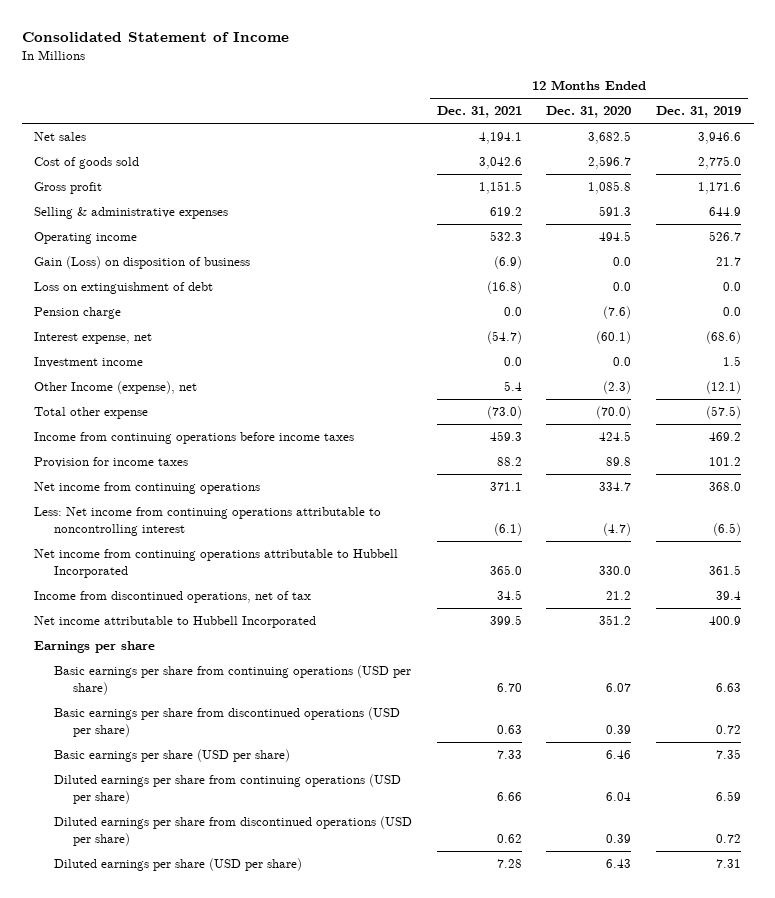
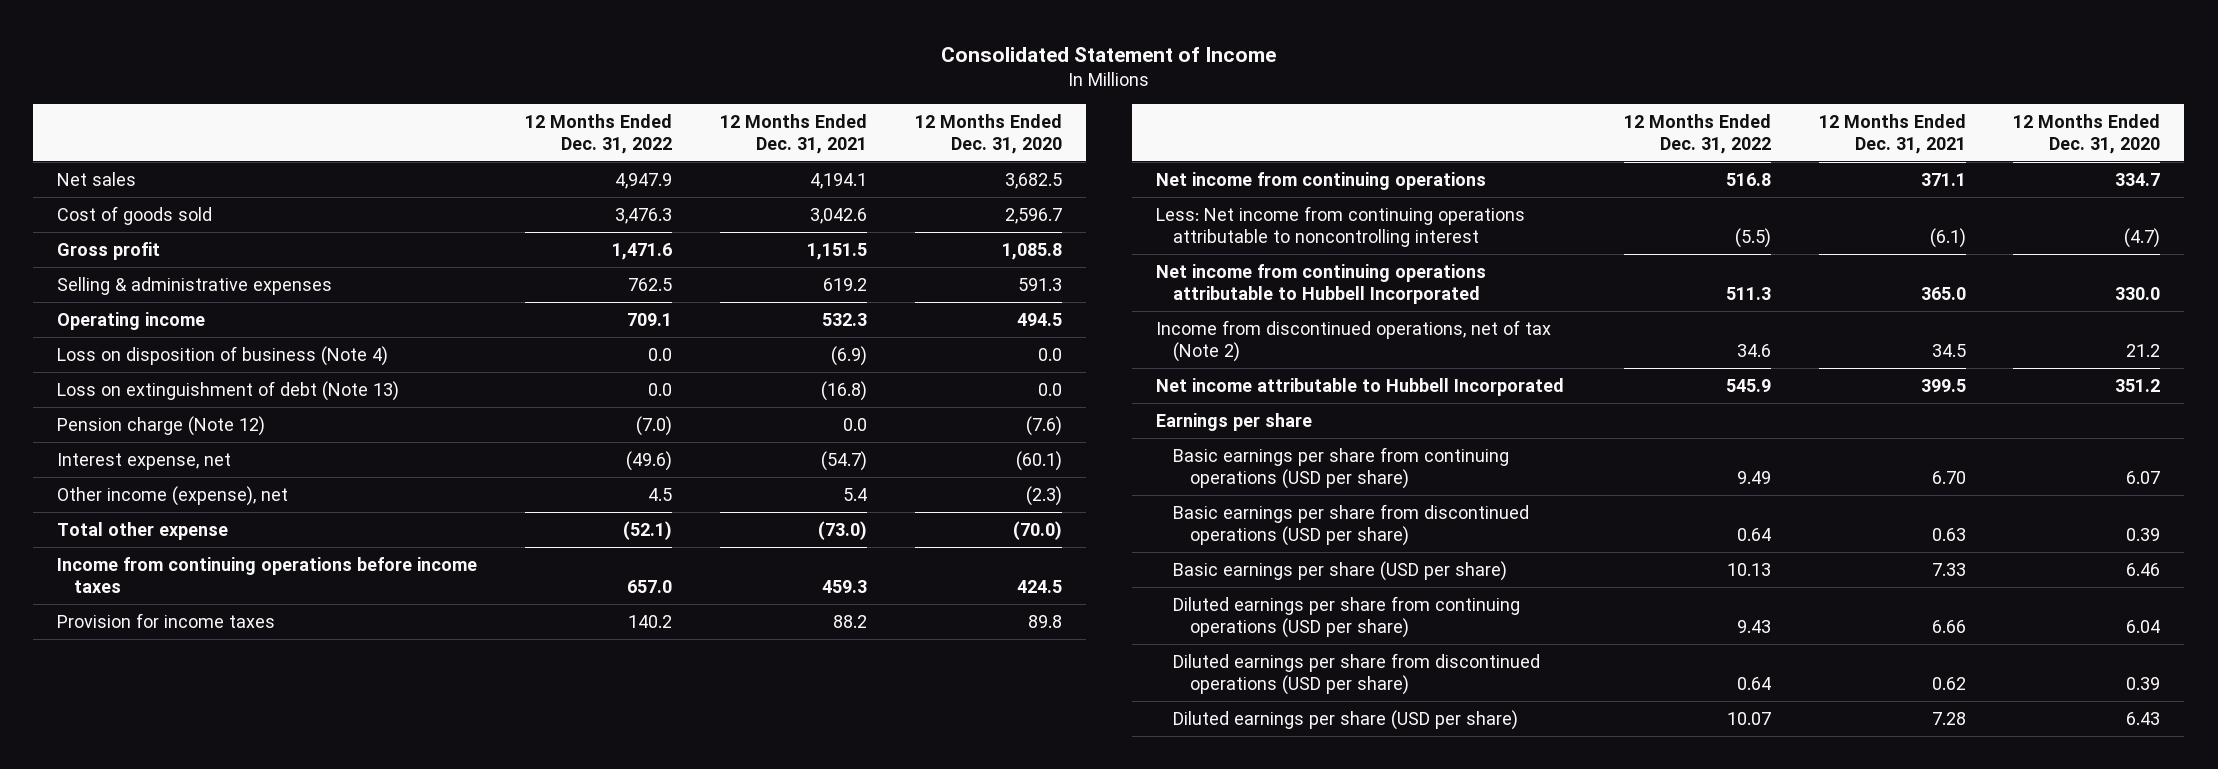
[656,106,742,119] Dec. 31, 2019 -> none
none -> [525,114,673,154] 12 Months Ended Dec. 31, 2022
[33,256,250,270] Gain (Loss) on disposition of business -> [57,345,389,366] Loss on disposition of business (Note 4)
[33,282,213,295] Loss on extinguishment of debt -> [57,380,400,401] Loss on extinguishment of debt (Note 13)
[33,307,121,320] Pension charge -> [57,415,266,436] Pension charge (Note 12)
[33,357,143,369] Investment income -> none
[33,381,197,395] Other Income (expense), net -> [57,485,289,506] Other income (expense), net
[33,591,311,604] Income from discontinued operations, net of tax -> [1155,319,1551,362] Income from discontinued operations, net of tax (Note 2)

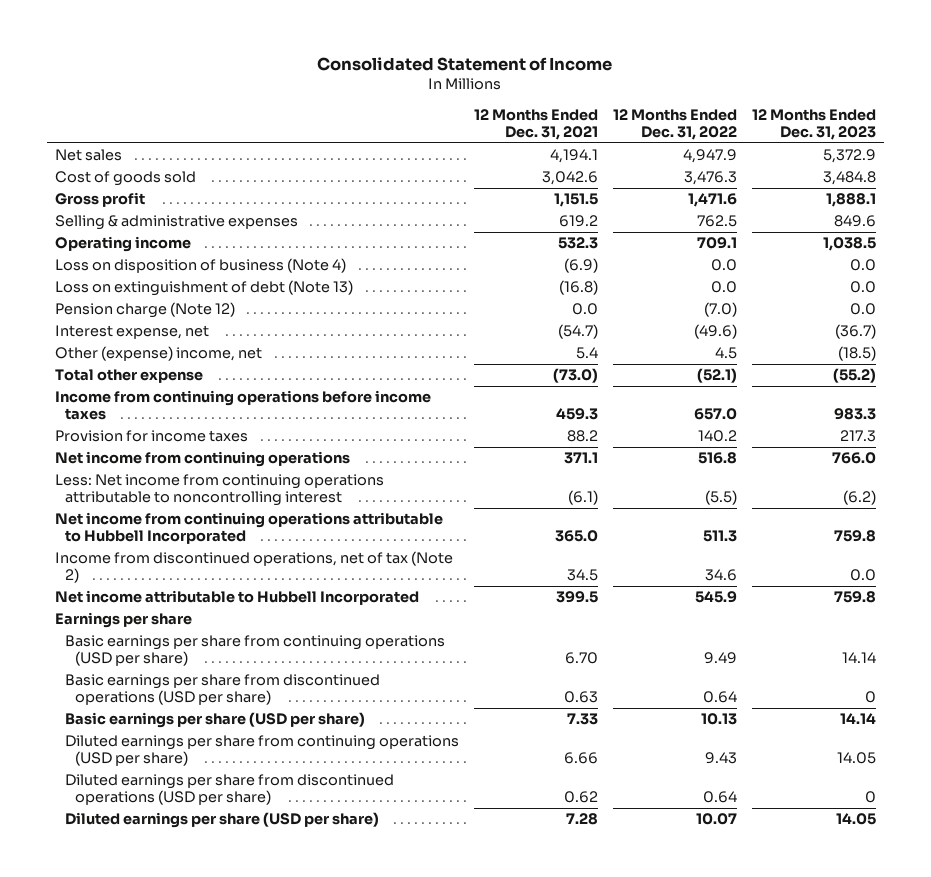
[915,114,1063,154] 12 Months Ended Dec. 31, 2020 -> none
none -> [752,108,877,140] 12 Months Ended Dec. 31, 2023
[57,485,289,506] Other income (expense), net -> [54,346,262,362] Other (expense) income, net

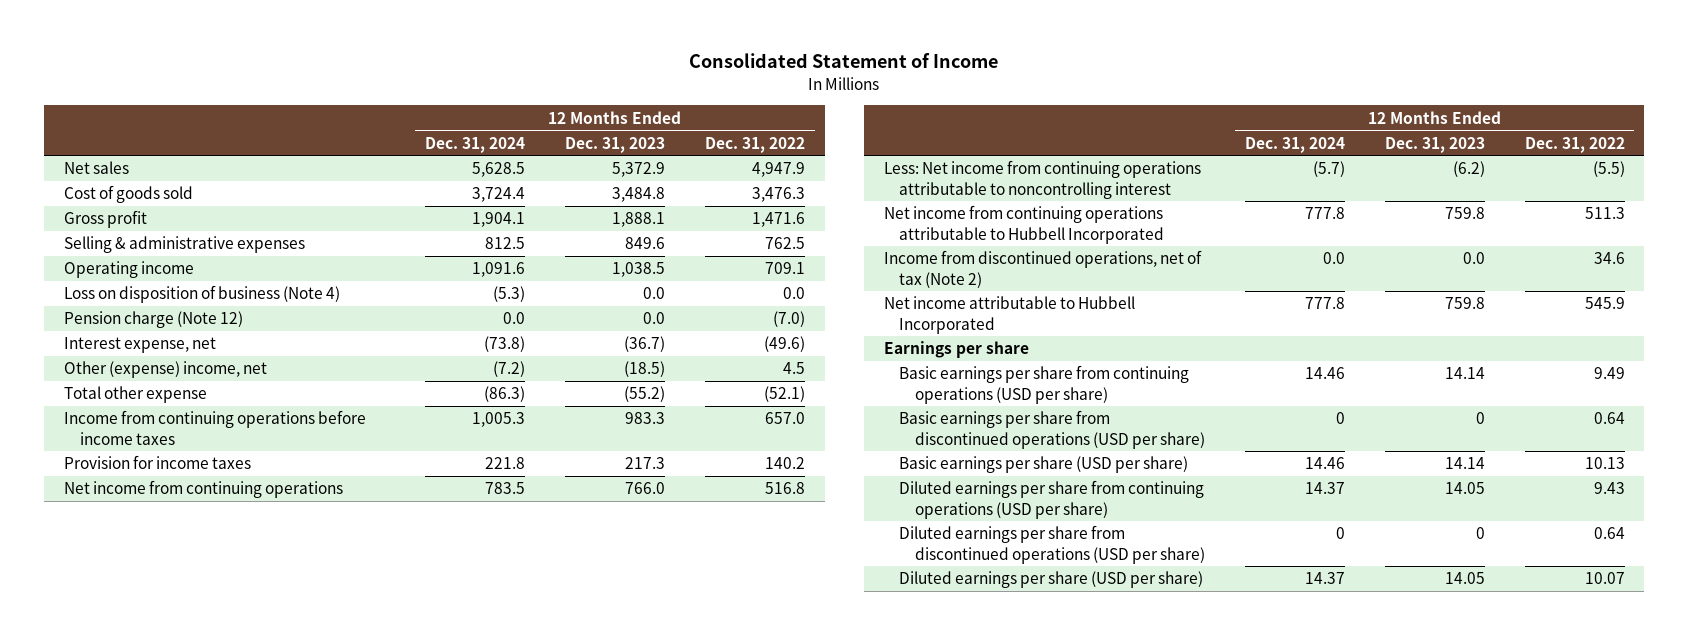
[474,108,599,140] 12 Months Ended Dec. 31, 2021 -> none
none -> [425,136,526,153] Dec. 31, 2024
[54,280,353,297] Loss on extinguishment of debt (Note 13) -> none

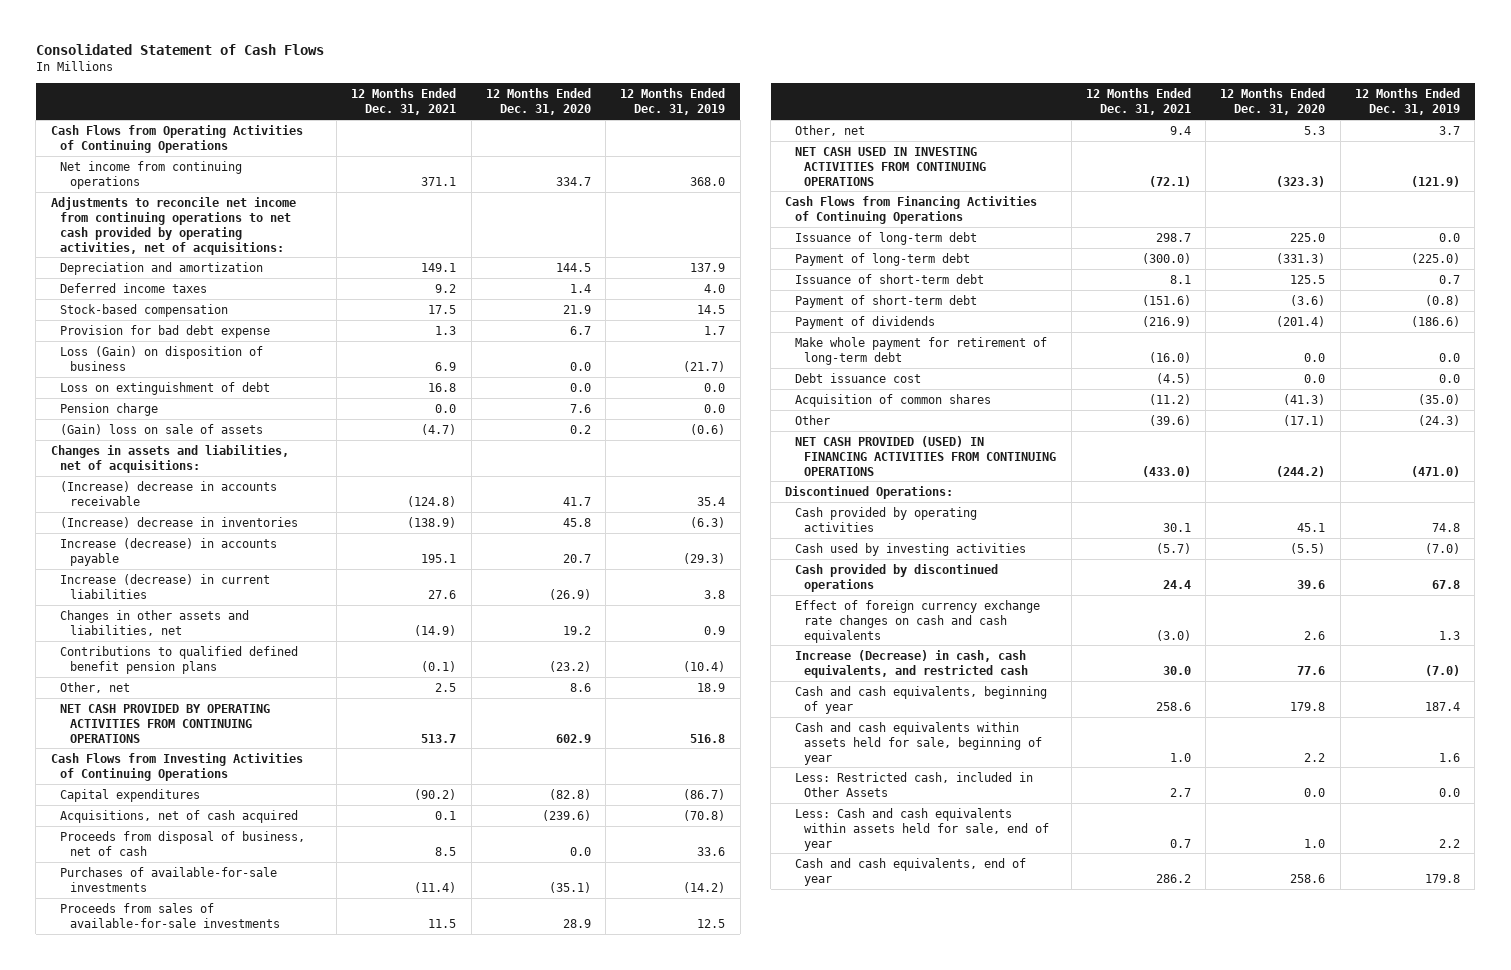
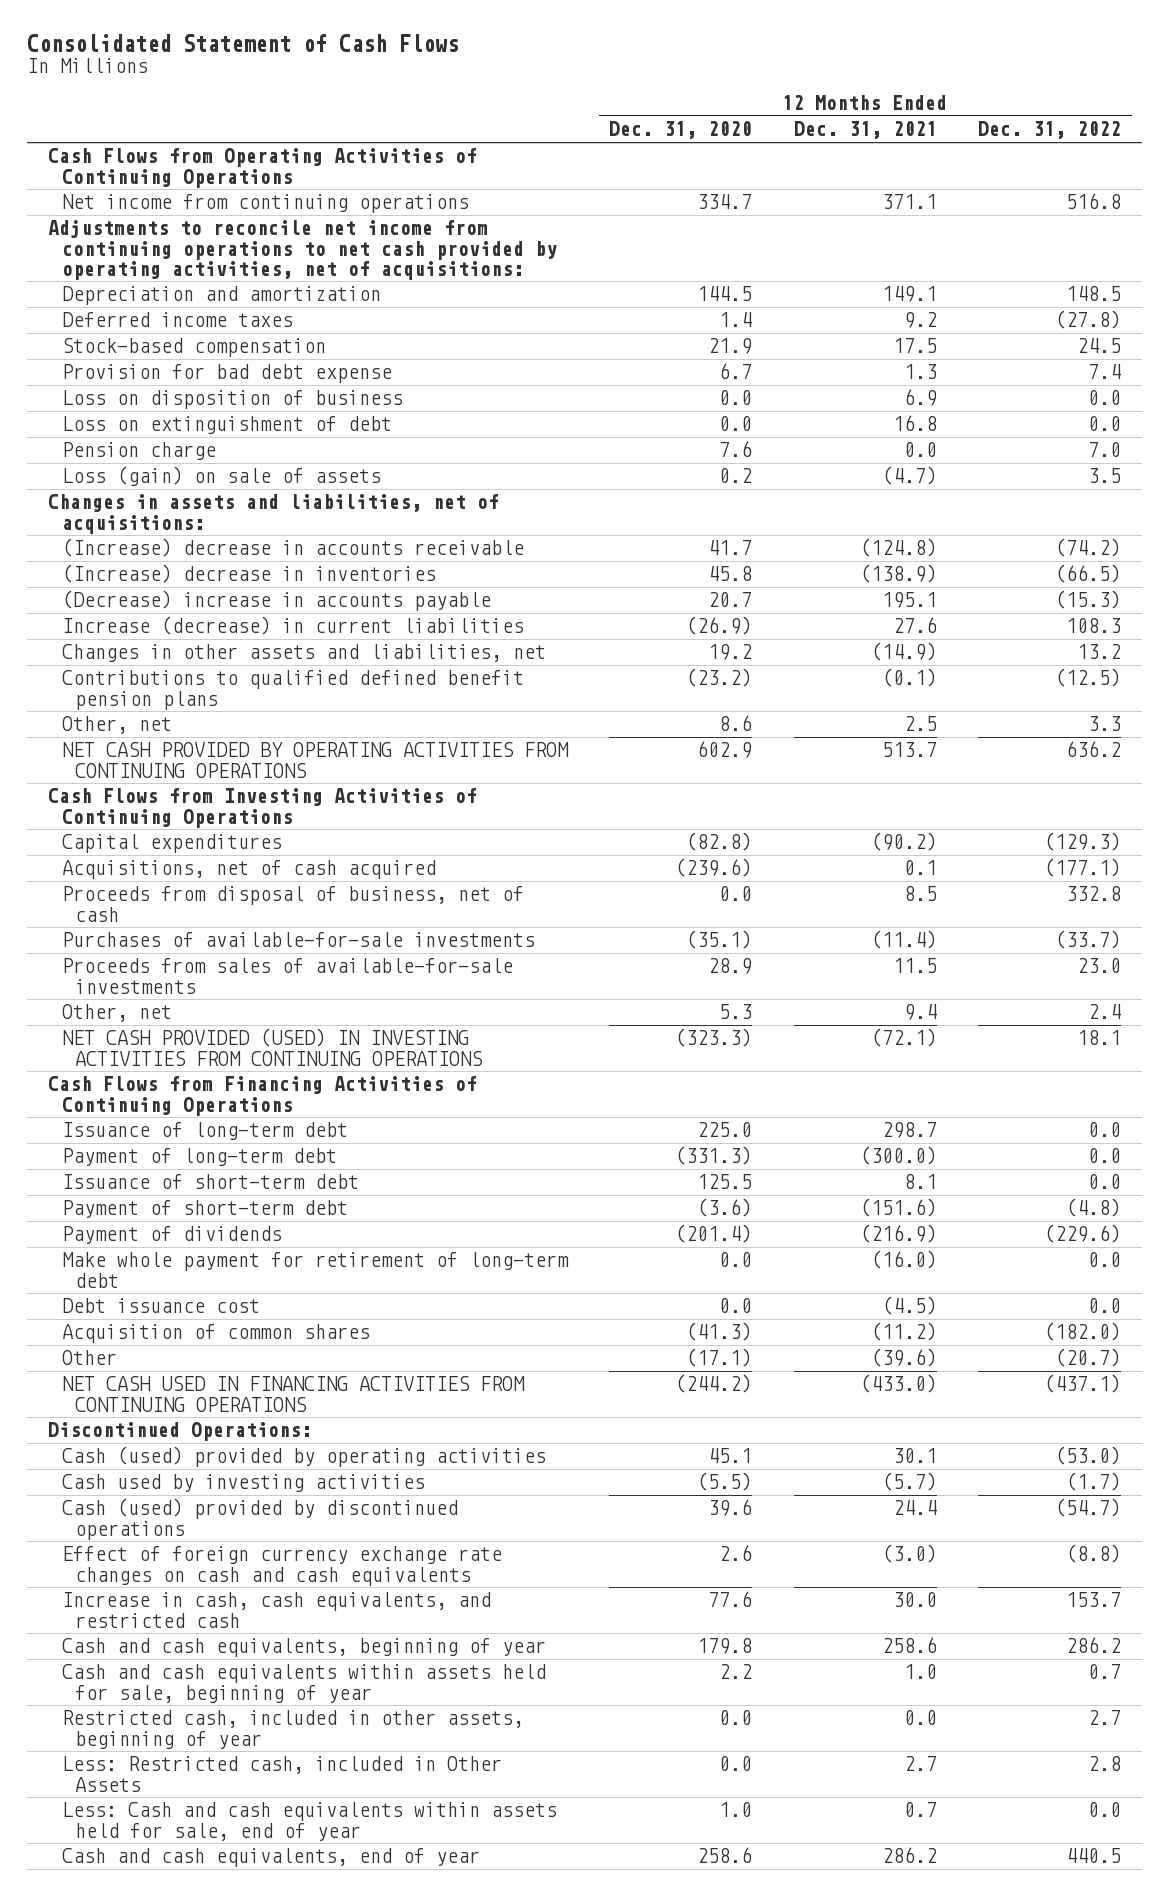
[620,88,726,116] 12 Months Ended Dec. 31, 2019 -> none
none -> [978,121,1122,140] Dec. 31, 2022
[60,345,264,371] Loss (Gain) on disposition of business -> [61,390,403,410] Loss on disposition of business
[60,423,264,435] (Gain) loss on sale of assets -> [61,466,381,487] Loss (gain) on sale of assets
[60,537,278,566] Increase (decrease) in accounts payable -> [61,590,491,612] (Decrease) increase in accounts payable
[794,146,987,186] NET CASH USED IN INVESTING ACTIVITIES FROM CONTINUING OPERATIONS -> [61,1028,484,1066] NET CASH PROVIDED (USED) IN INVESTING ACTIVITIES FROM CONTINUING OPERATIONS
[794,435,1057,476] NET CASH PROVIDED (USED) IN FINANCING ACTIVITIES FROM CONTINUING OPERATIONS -> [61,1376,525,1412] NET CASH USED IN FINANCING ACTIVITIES FROM CONTINUING OPERATIONS
[794,506,977,532] Cash provided by operating activities -> [61,1446,546,1468] Cash (used) provided by operating activities
[794,563,998,592] Cash provided by discontinued operations -> [61,1498,458,1540] Cash (used) provided by discontinued operations
[794,649,1029,678] Increase (Decrease) in cash, cash equivalents, and restricted cash -> [61,1592,491,1628] Increase in cash, cash equivalents, and restricted cash
none -> [61,1710,524,1749] Restricted cash, included in other assets, beginning of year

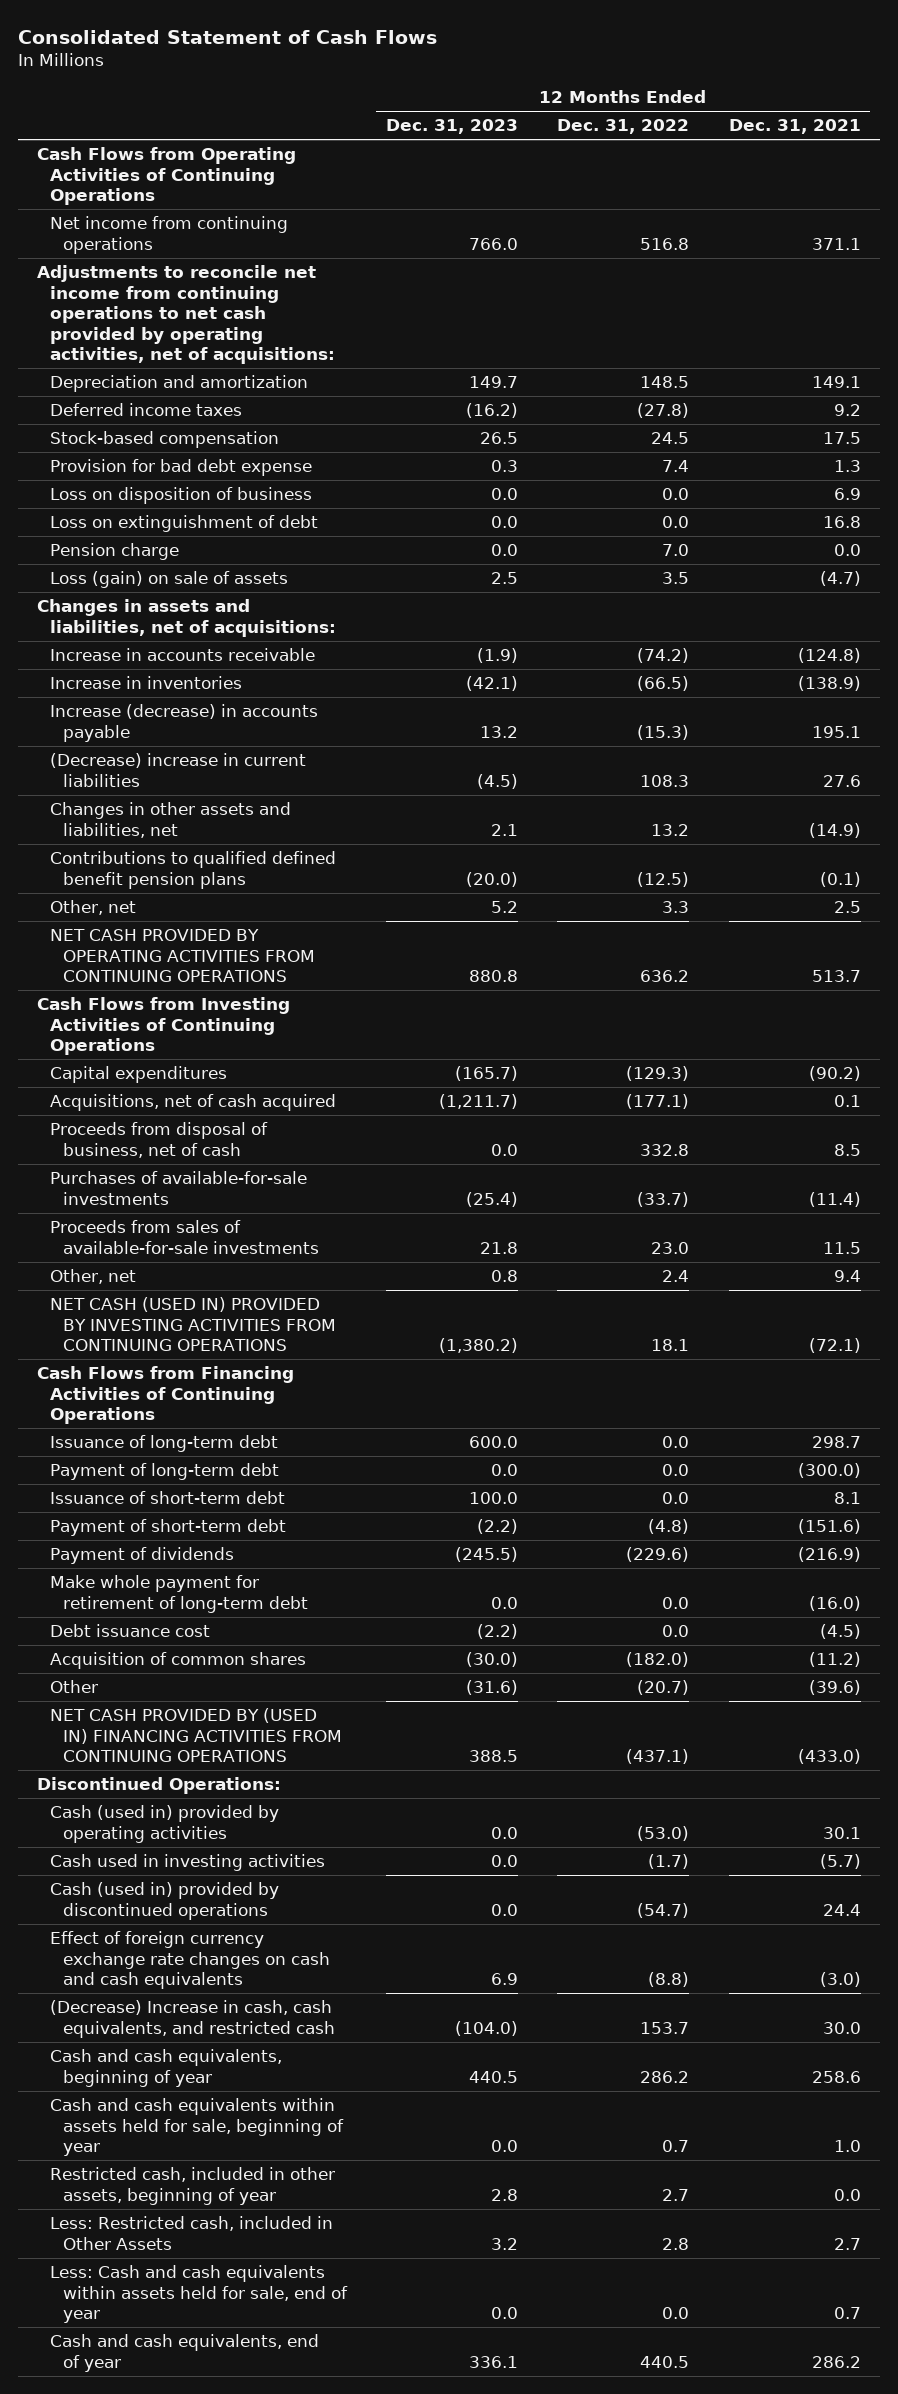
[609,121,753,140] Dec. 31, 2020 -> none
none -> [386,119,519,135] Dec. 31, 2023
[61,538,524,558] (Increase) decrease in accounts receivable -> [50,648,316,662] Increase in accounts receivable
[61,564,436,584] (Increase) decrease in inventories -> [50,676,243,690] Increase in inventories
[61,590,491,612] (Decrease) increase in accounts payable -> [50,704,319,742] Increase (decrease) in accounts payable
[61,616,524,636] Increase (decrease) in current liabilities -> [50,753,307,787] (Decrease) increase in current liabilities
[61,1028,484,1066] NET CASH PROVIDED (USED) IN INVESTING ACTIVITIES FROM CONTINUING OPERATIONS -> [50,1297,336,1352] NET CASH (USED IN) PROVIDED BY INVESTING ACTIVITIES FROM CONTINUING OPERATIONS
[61,1376,525,1412] NET CASH USED IN FINANCING ACTIVITIES FROM CONTINUING OPERATIONS -> [50,1708,342,1763] NET CASH PROVIDED BY (USED IN) FINANCING ACTIVITIES FROM CONTINUING OPERATIONS
[61,1446,546,1468] Cash (used) provided by operating activities -> [50,1805,280,1843] Cash (used in) provided by operating activities
[61,1474,425,1493] Cash used by investing activities -> [50,1854,326,1872] Cash used in investing activities
[61,1498,458,1540] Cash (used) provided by discontinued operations -> [50,1882,280,1920] Cash (used in) provided by discontinued operations
[61,1592,491,1628] Increase in cash, cash equivalents, and restricted cash -> [50,2000,335,2038] (Decrease) Increase in cash, cash equivalents, and restricted cash

